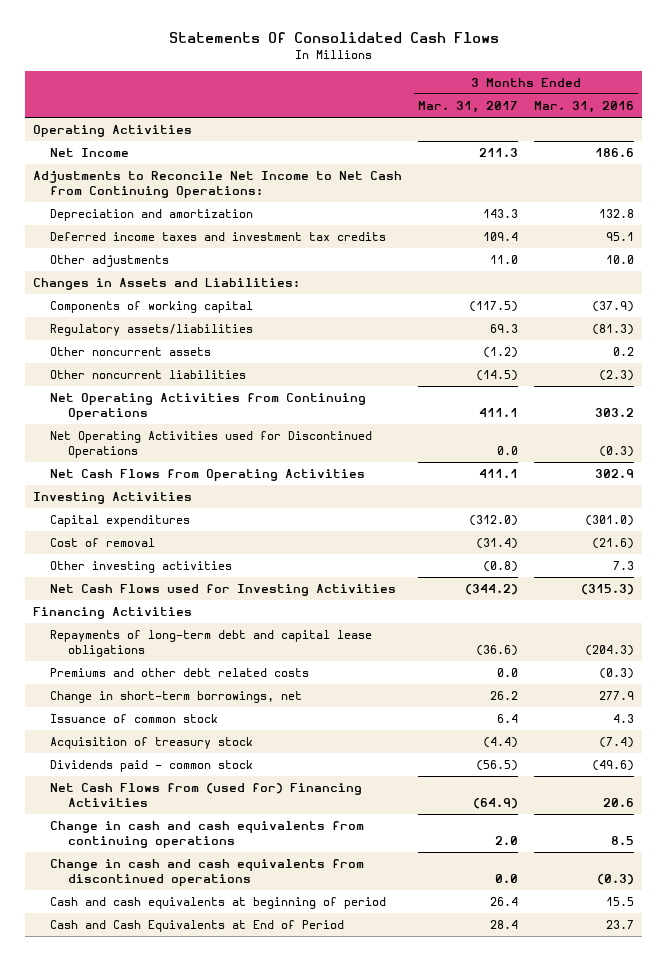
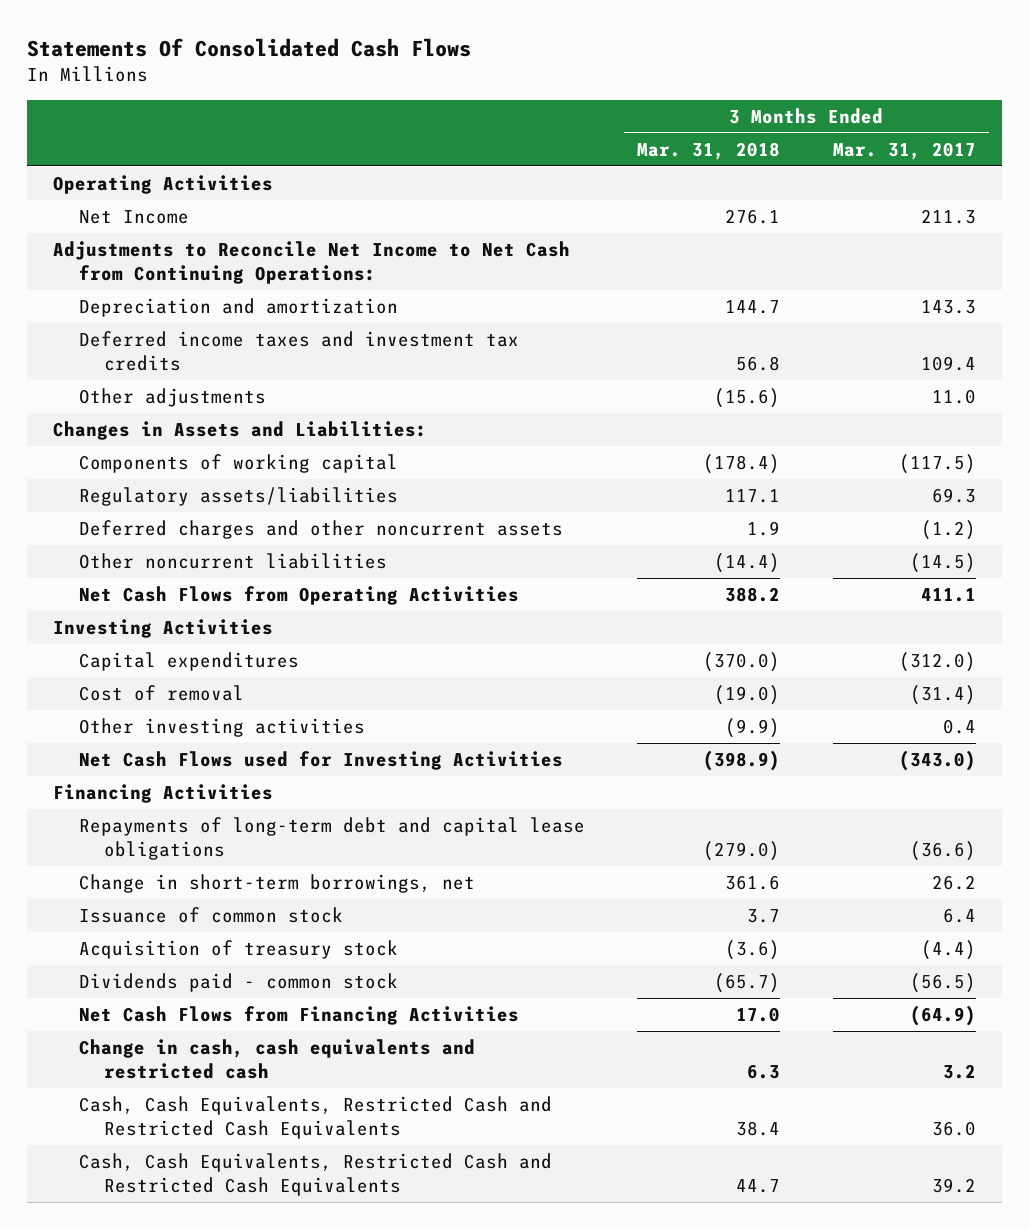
[534,100,635,113] Mar. 31, 2016 -> none
none -> [637,141,781,160] Mar. 31, 2018
[50,347,212,357] Other noncurrent assets -> [78,520,563,540] Deferred charges and other noncurrent assets
[50,393,367,421] Net Operating Activities from Continuing Operations -> none
[50,431,373,459] Net Operating Activities used for Discontinued Operations -> none
[483,561,519,573] (0.8) -> [942,719,976,735] 0.4
[465,584,519,596] (344.2) -> [898,750,976,772] (343.0)
[50,668,310,678] Premiums and other debt related costs -> none
[50,859,365,887] Change in cash and cash equivalents from discontinued operations -> none
[50,897,387,910] Cash and cash equivalents at beginning of period -> none
[50,920,345,933] Cash and Cash Equivalents at End of Period -> none
[50,783,363,808] Net Cash Flows from (used for) Financing Activities -> [78,1006,519,1026] Net Cash Flows from Financing Activities
[50,821,365,849] Change in cash and cash equivalents from continuing operations -> [78,1039,475,1079] Change in cash, cash equivalents and restricted cash
[495,836,519,846] 2.0 -> [942,1063,976,1079] 3.2
none -> [78,1096,552,1139] Cash, Cash Equivalents, Restricted Cash and Restricted Cash Equivalents
none -> [78,1153,552,1196] Cash, Cash Equivalents, Restricted Cash and Restricted Cash Equivalents

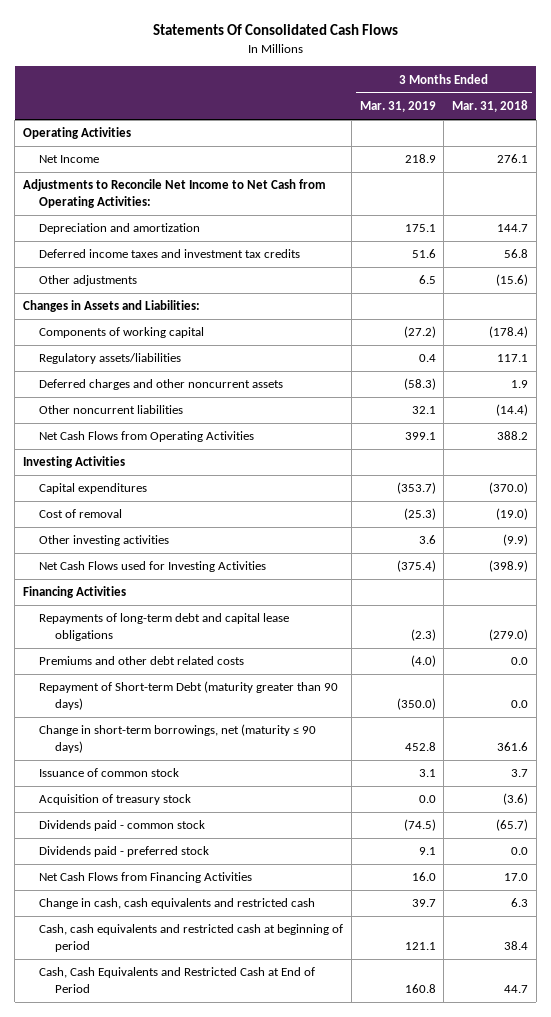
[832,141,976,160] Mar. 31, 2017 -> none
none -> [359,101,436,113] Mar. 31, 2019
[53,241,571,284] Adjustments to Reconcile Net Income to Net Cash from Continuing Operations: -> [23,179,327,209] Adjustments to Reconcile Net Income to Net Cash from Operating Activities:
none -> [39,656,245,666] Premiums and other debt related costs
none -> [39,681,339,711] Repayment of Short-term Debt (maturity greater than 90 days)
[78,874,475,894] Change in short-term borrowings, net -> [39,724,317,754] Change in short-term borrowings, net (maturity ≤ 90 days)
none -> [39,846,210,858] Dividends paid - preferred stock
[78,1096,552,1139] Cash, Cash Equivalents, Restricted Cash and Restricted Cash Equivalents -> [39,924,344,953] Cash, cash equivalents and restricted cash at beginning of period
[78,1153,552,1196] Cash, Cash Equivalents, Restricted Cash and Restricted Cash Equivalents -> [39,967,316,994] Cash, Cash Equivalents and Restricted Cash at End of Period

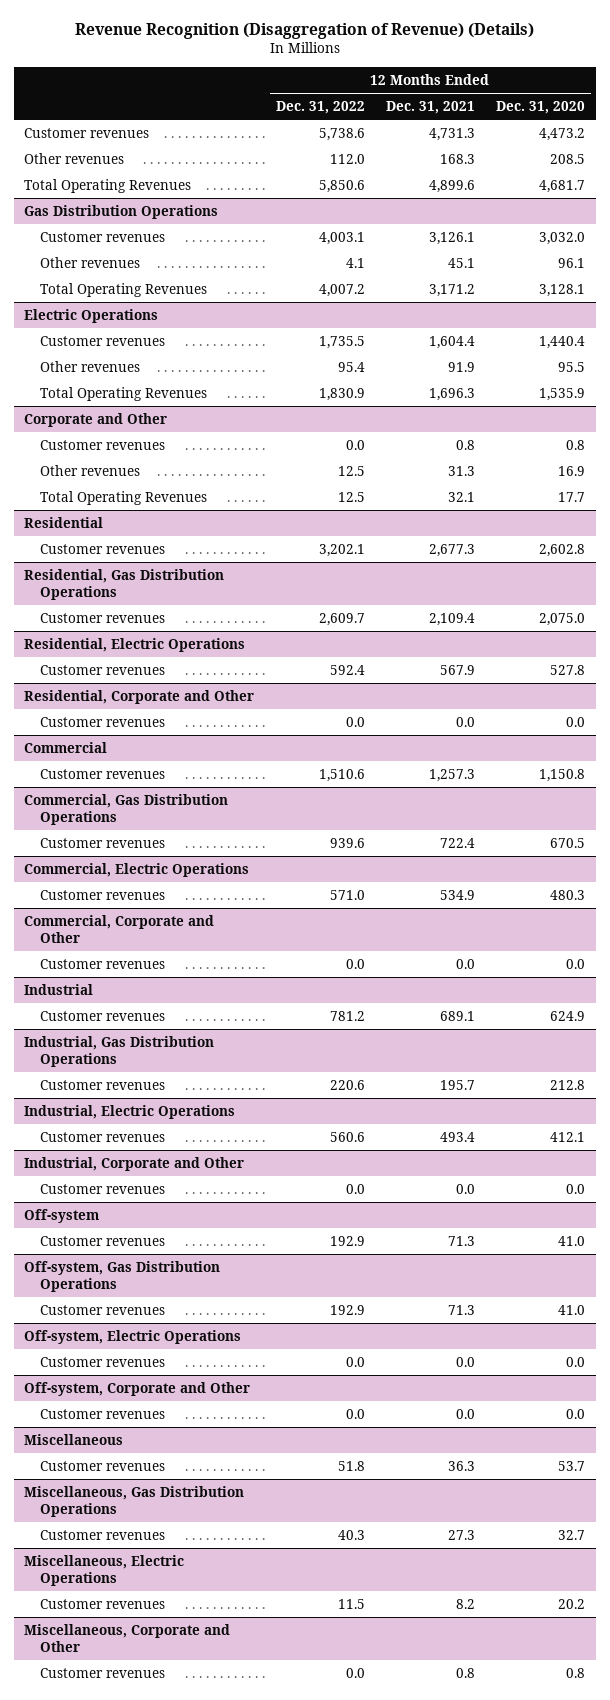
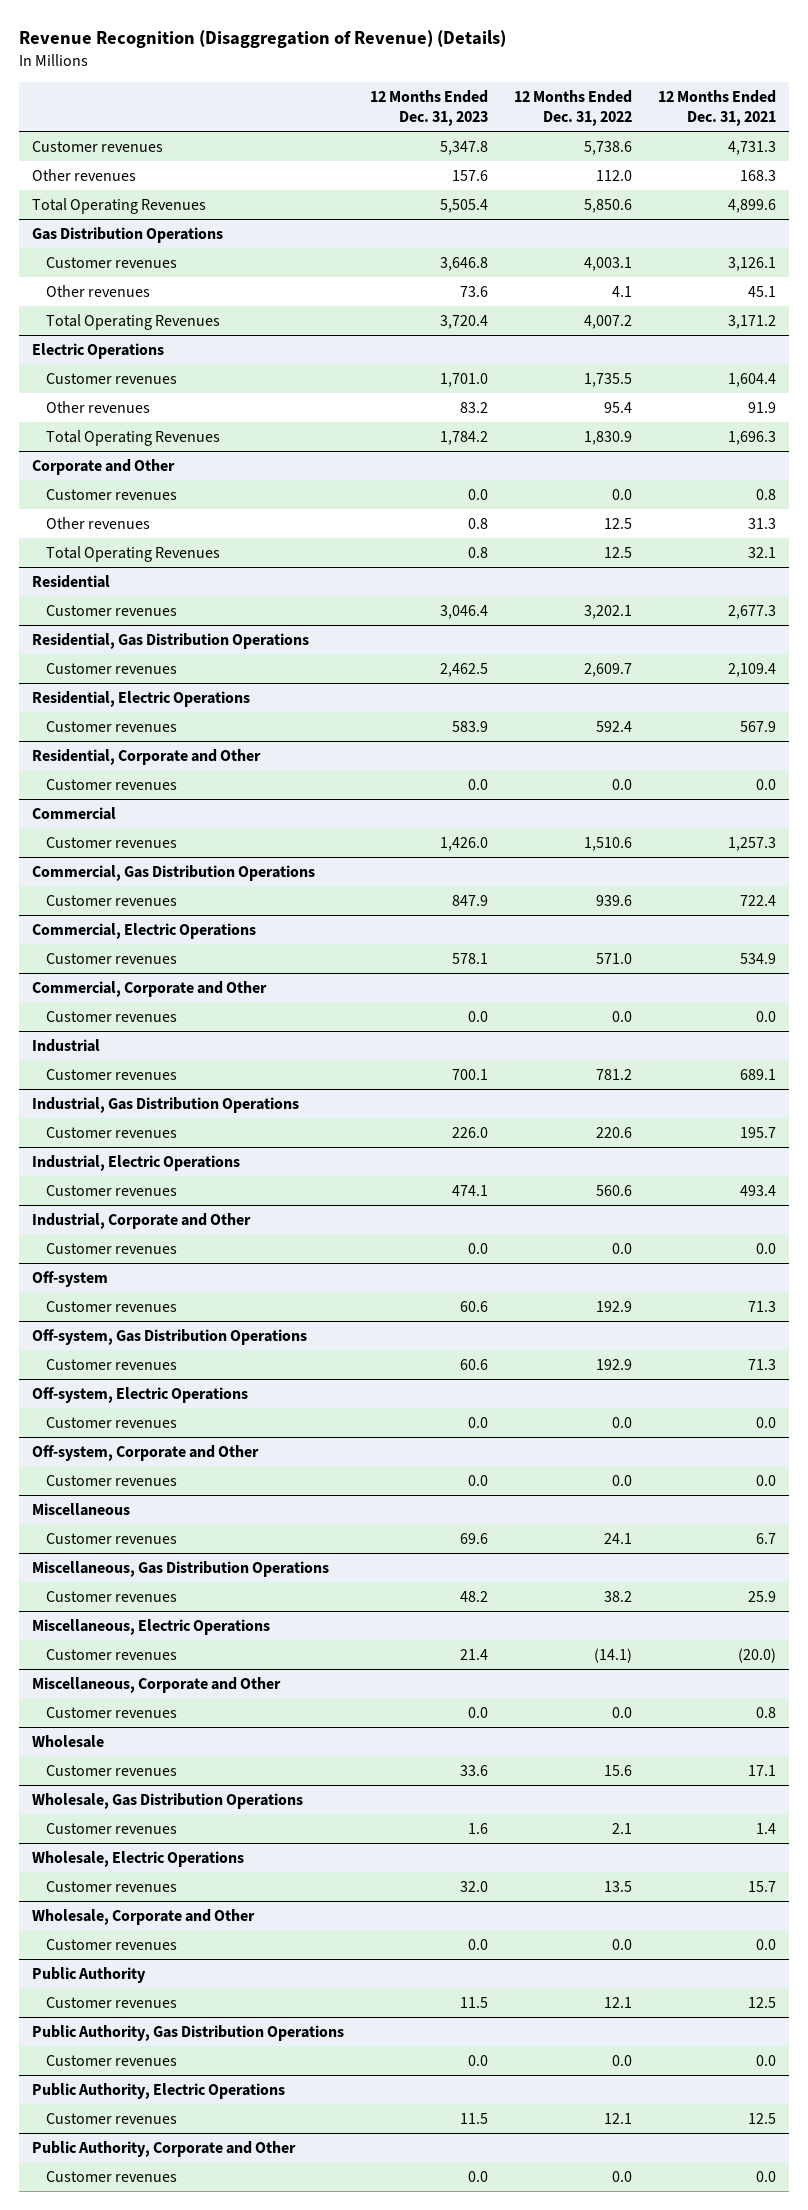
[496,101,586,115] Dec. 31, 2020 -> none
none -> [369,89,488,127] 12 Months Ended Dec. 31, 2023
[337,1461,365,1472] 51.8 -> [604,1532,633,1544] 24.1
[447,1461,475,1472] 36.3 -> [756,1532,777,1544] 6.7
[337,1530,365,1541] 40.3 -> [604,1590,633,1602] 38.2
[447,1530,475,1541] 27.3 -> [748,1590,777,1602] 25.9
[337,1599,365,1610] 11.5 -> [594,1647,633,1663] (14.1)
[455,1599,475,1610] 8.2 -> [738,1647,777,1663] (20.0)
none -> [31,1734,104,1748] Wholesale
none -> [45,1764,177,1776] Customer revenues
none -> [31,1792,303,1809] Wholesale, Gas Distribution Operations
none -> [45,1822,177,1834] Customer revenues
none -> [31,1850,244,1867] Wholesale, Electric Operations
none -> [45,1880,177,1892] Customer revenues
none -> [31,1908,255,1925] Wholesale, Corporate and Other
none -> [45,1938,177,1950] Customer revenues
none -> [31,1966,146,1983] Public Authority
none -> [45,1996,177,2008] Customer revenues
none -> [31,2024,344,2041] Public Authority, Gas Distribution Operations
none -> [45,2054,177,2066] Customer revenues
none -> [31,2082,285,2099] Public Authority, Electric Operations
none -> [45,2112,177,2124] Customer revenues
none -> [31,2140,296,2157] Public Authority, Corporate and Other
none -> [45,2170,177,2182] Customer revenues

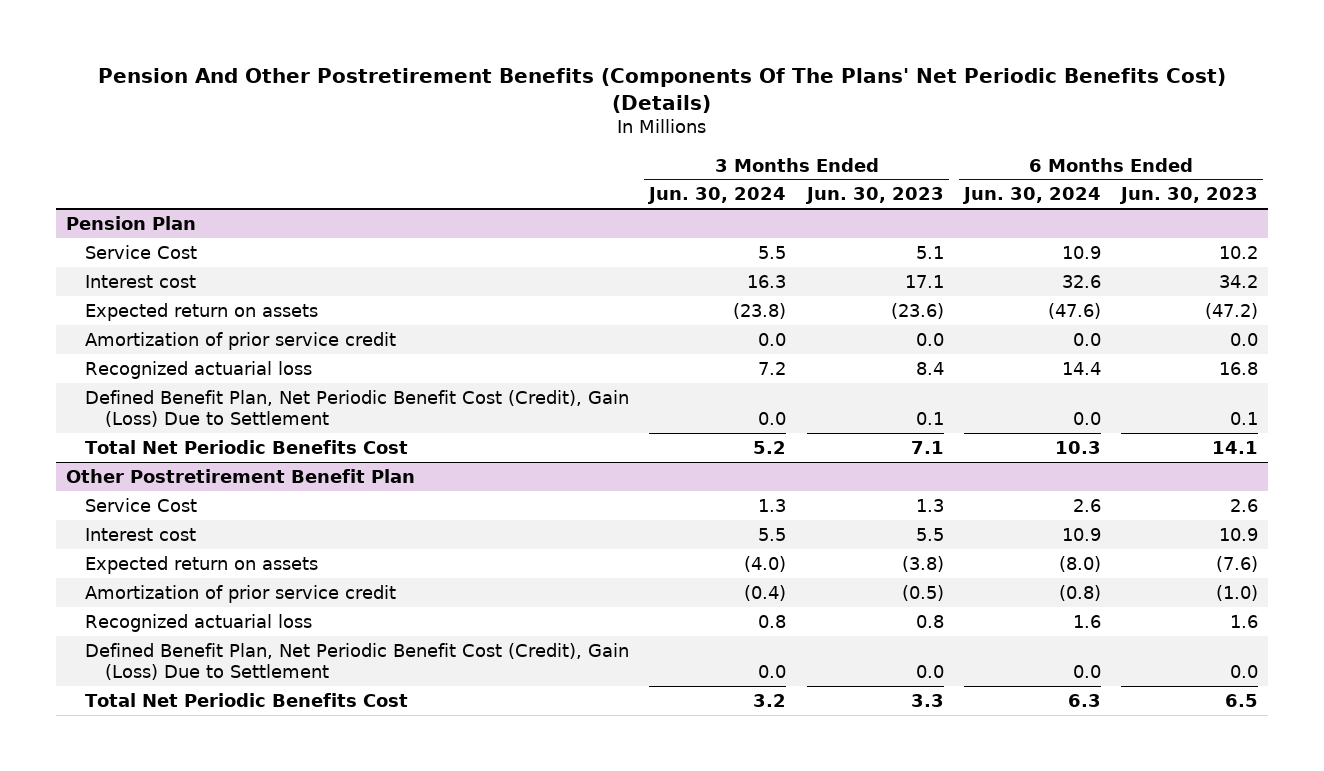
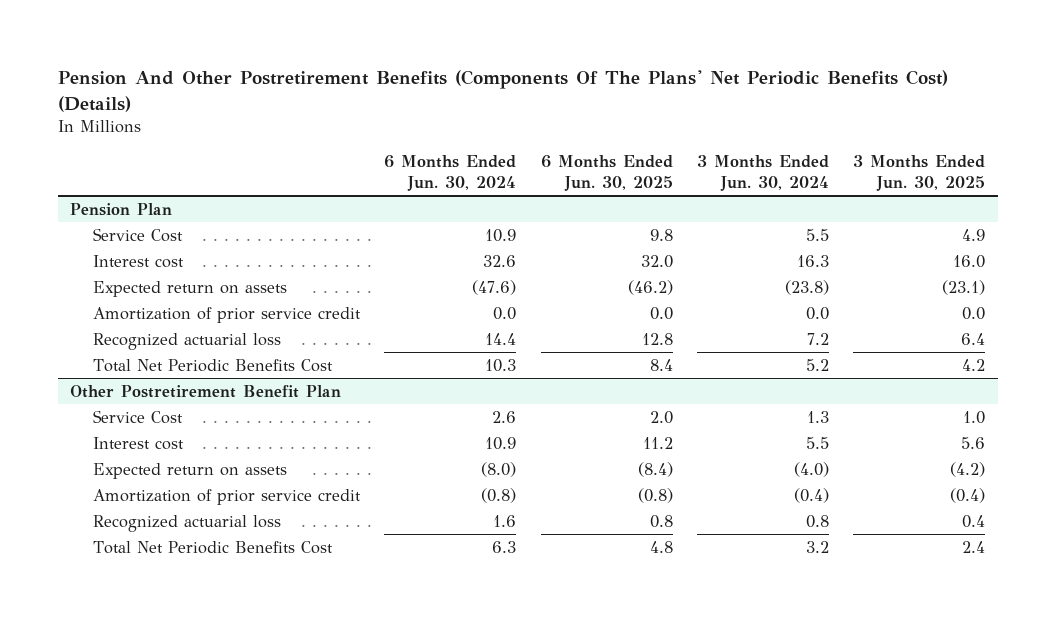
[804,187,944,205] Jun. 30, 2023 -> none
[1119,187,1259,205] Jun. 30, 2023 -> none
none -> [540,155,673,191] 6 Months Ended Jun. 30, 2025
none -> [853,155,986,191] 3 Months Ended Jun. 30, 2025
[85,389,630,427] Defined Benefit Plan, Net Periodic Benefit Cost (Credit), Gain (Loss) Due to Settlement -> none
[85,642,630,680] Defined Benefit Plan, Net Periodic Benefit Cost (Credit), Gain (Loss) Due to Settlement -> none

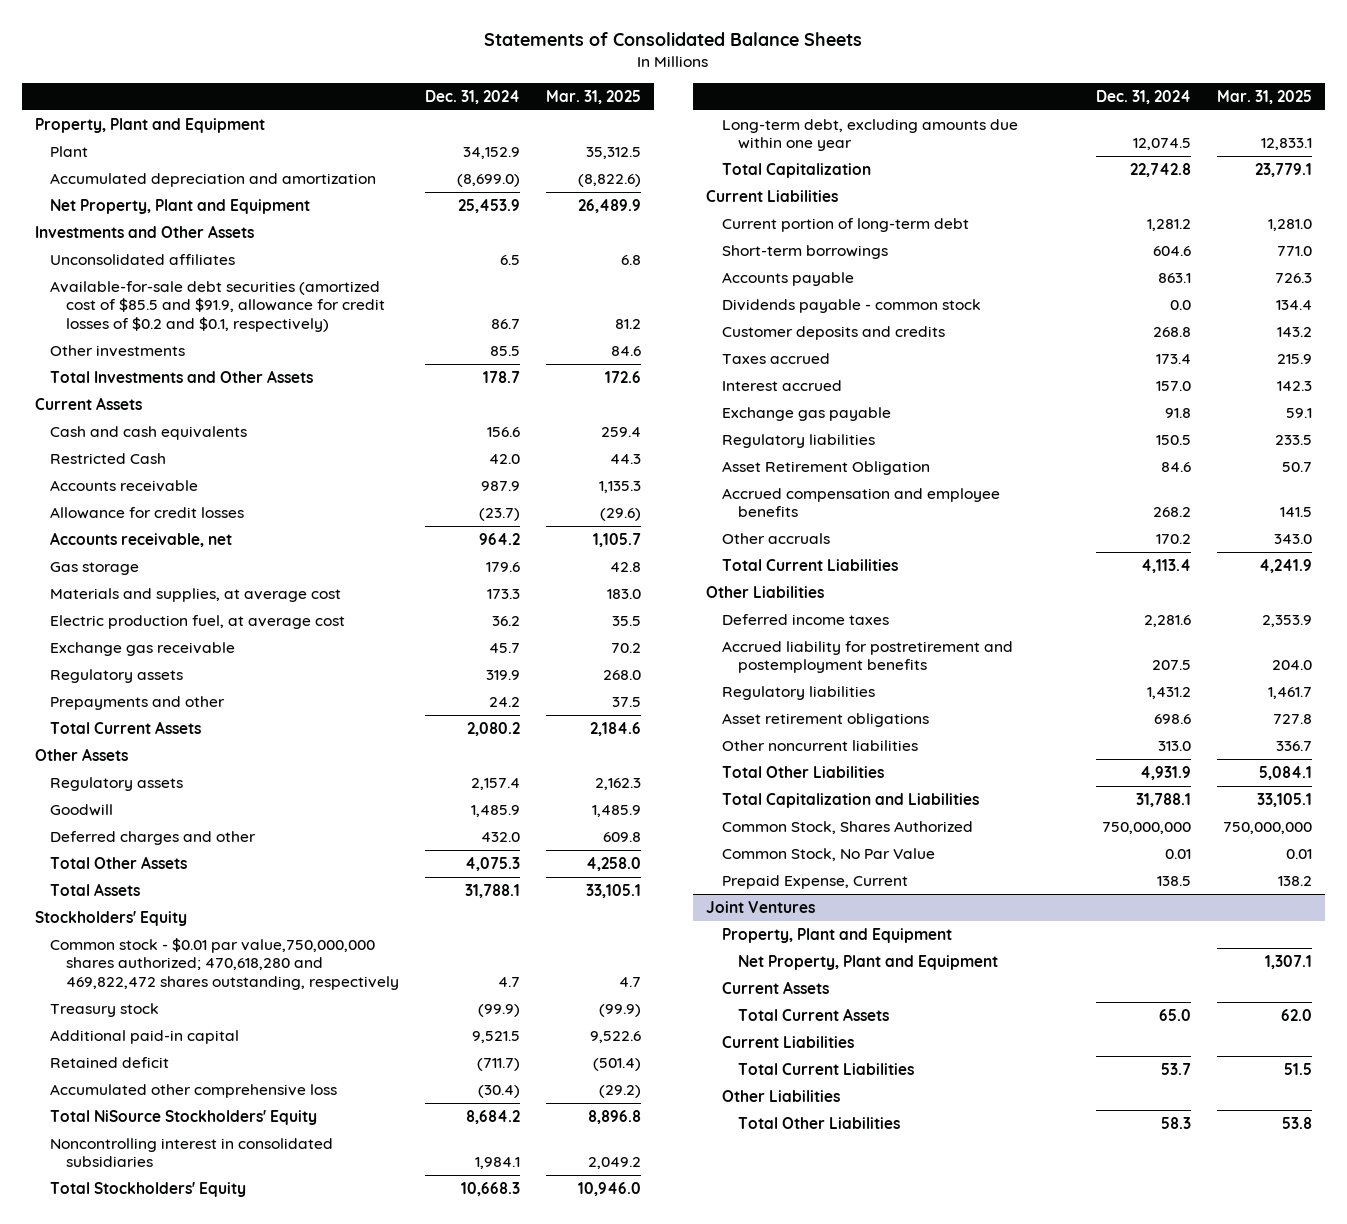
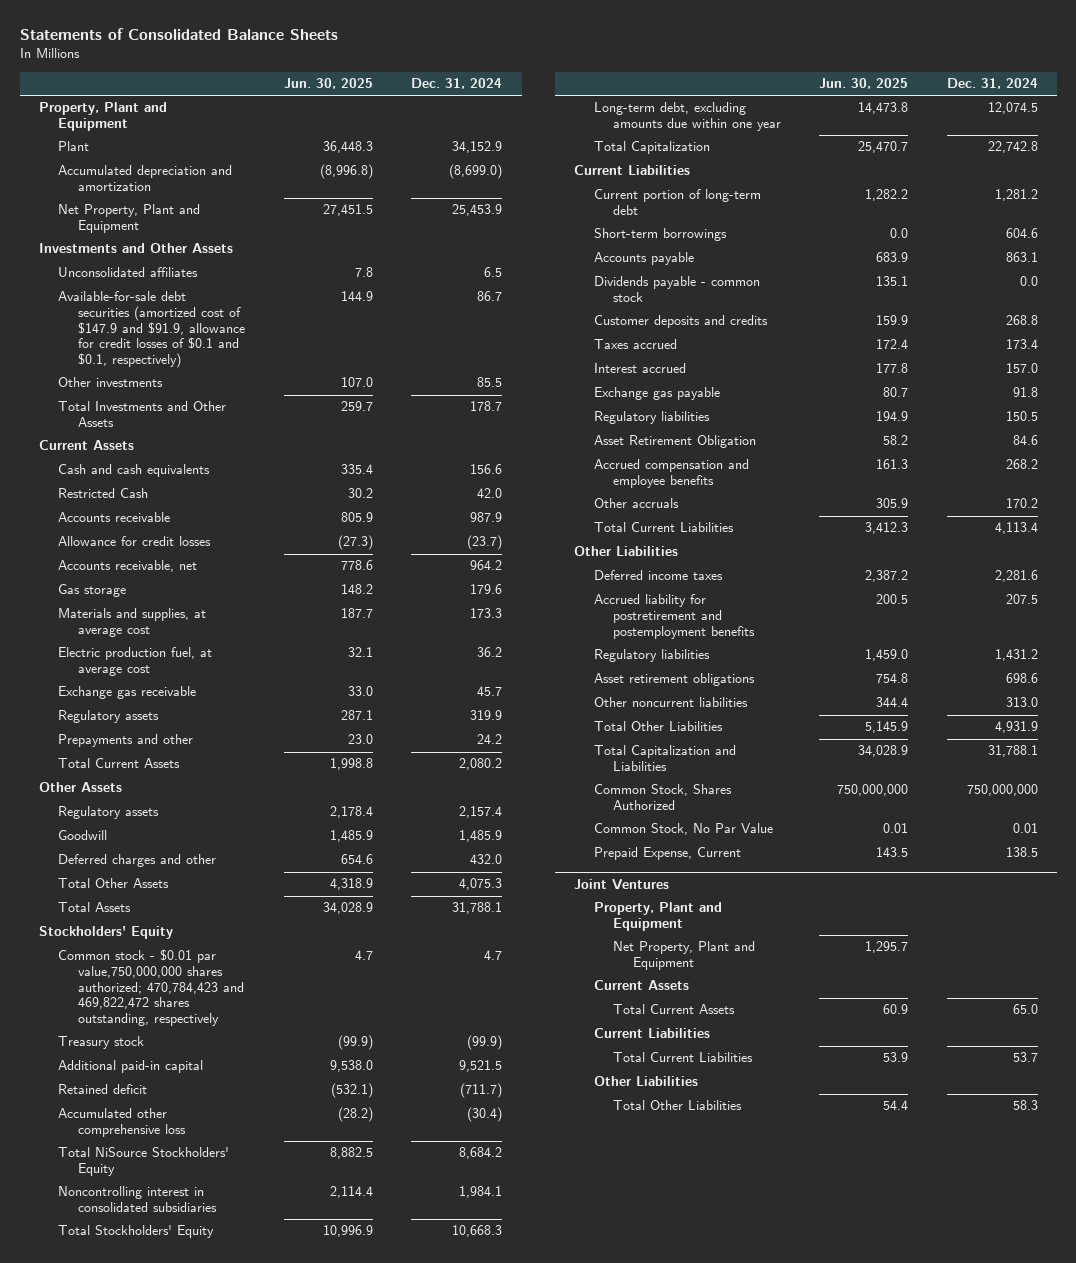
[545,89,641,104] Mar. 31, 2025 -> none
none -> [284,78,374,90] Jun. 30, 2025
[50,280,386,332] Available-for-sale debt securities (amortized cost of $85.5 and $91.9, allowance for credit losses of $0.2 and $0.1, respectively) -> [58,291,245,368] Available-for-sale debt securities (amortized cost of $147.9 and $91.9, allowance for credit losses of $0.1 and $0.1, respectively)
[50,937,400,990] Common stock - $0.01 par value,750,000,000 shares authorized; 470,618,280 and 469,822,472 shares outstanding, respectively -> [58,949,244,1026] Common stock - $0.01 par value,750,000,000 shares authorized; 470,784,423 and 469,822,472 shares outstanding, respectively

